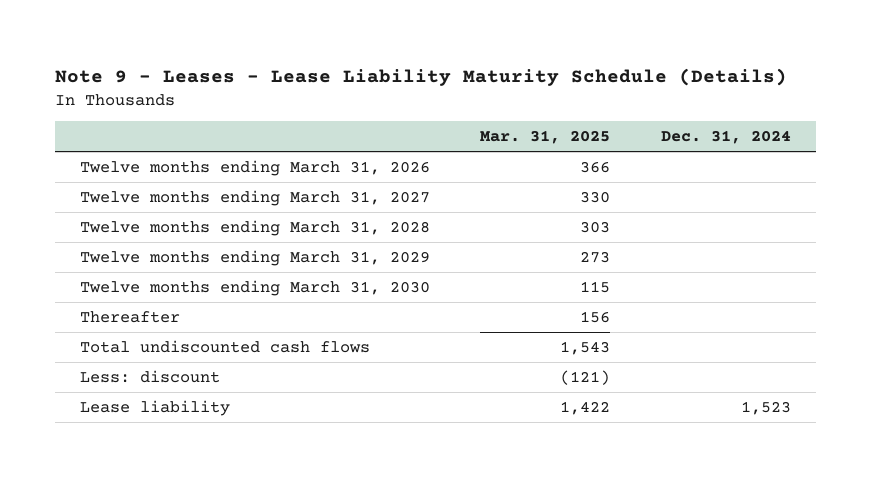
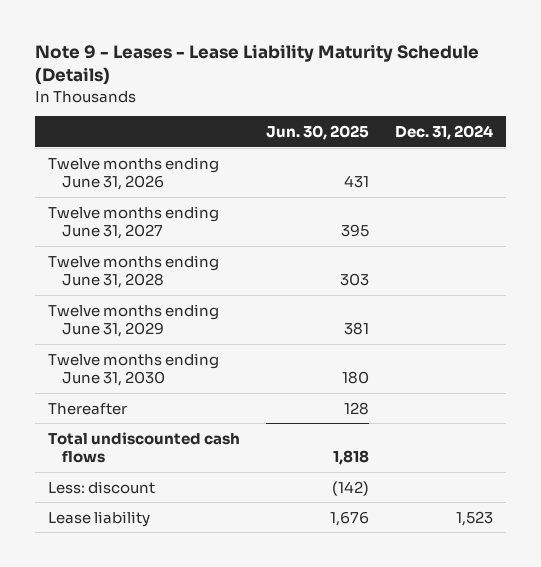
[480,130,611,145] Mar. 31, 2025 -> none
none -> [265,125,369,141] Jun. 30, 2025
[80,159,431,176] Twelve months ending March 31, 2026 -> [47,156,219,191] Twelve months ending June 31, 2026
[80,189,431,206] Twelve months ending March 31, 2027 -> [47,205,219,240] Twelve months ending June 31, 2027
[80,219,431,236] Twelve months ending March 31, 2028 -> [47,254,219,289] Twelve months ending June 31, 2028
[80,249,431,266] Twelve months ending March 31, 2029 -> [47,303,219,338] Twelve months ending June 31, 2029
[80,279,431,296] Twelve months ending March 31, 2030 -> [47,352,219,387] Twelve months ending June 31, 2030

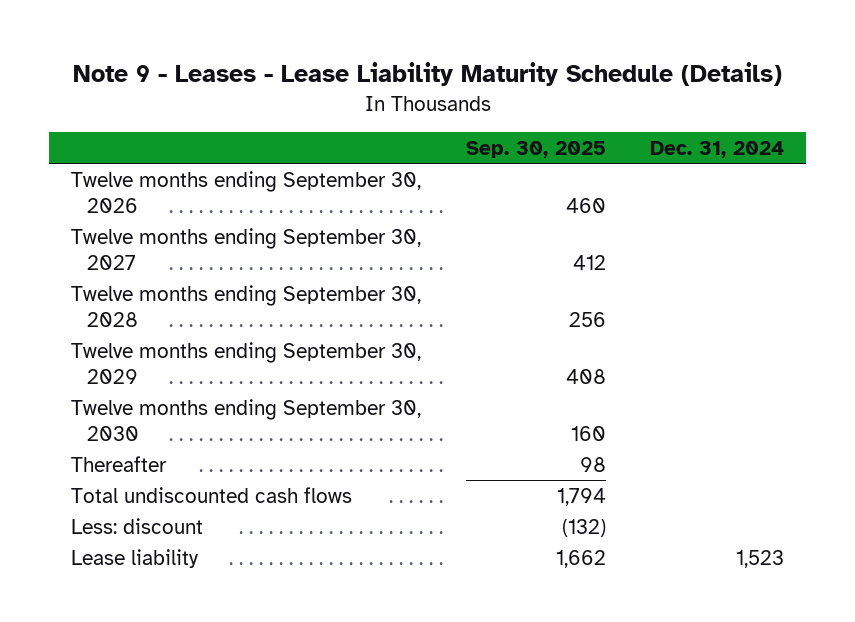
[265,125,369,141] Jun. 30, 2025 -> none
none -> [465,140,606,158] Sep. 30, 2025
[47,156,219,191] Twelve months ending June 31, 2026 -> [71,170,422,213] Twelve months ending September 30, 2026
[47,205,219,240] Twelve months ending June 31, 2027 -> [71,227,422,270] Twelve months ending September 30, 2027
[47,254,219,289] Twelve months ending June 31, 2028 -> [71,284,422,327] Twelve months ending September 30, 2028
[47,303,219,338] Twelve months ending June 31, 2029 -> [71,341,422,384] Twelve months ending September 30, 2029
[47,352,219,387] Twelve months ending June 31, 2030 -> [71,398,422,441] Twelve months ending September 30, 2030

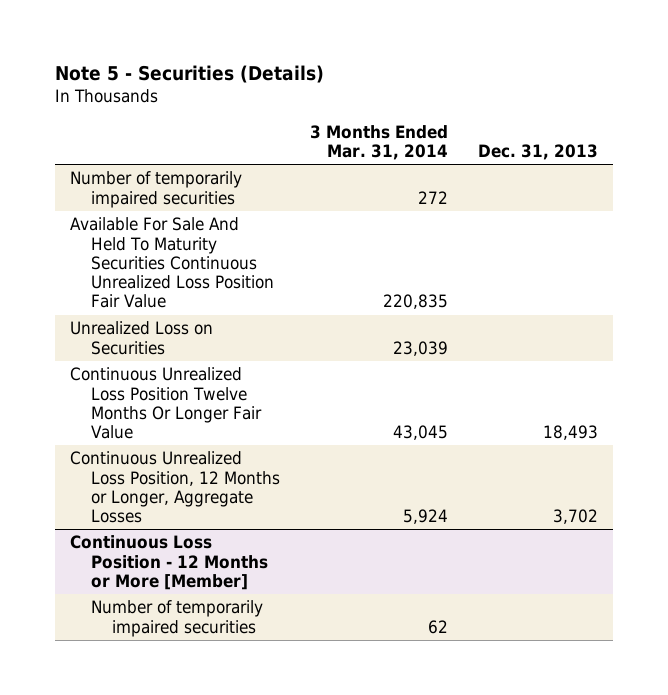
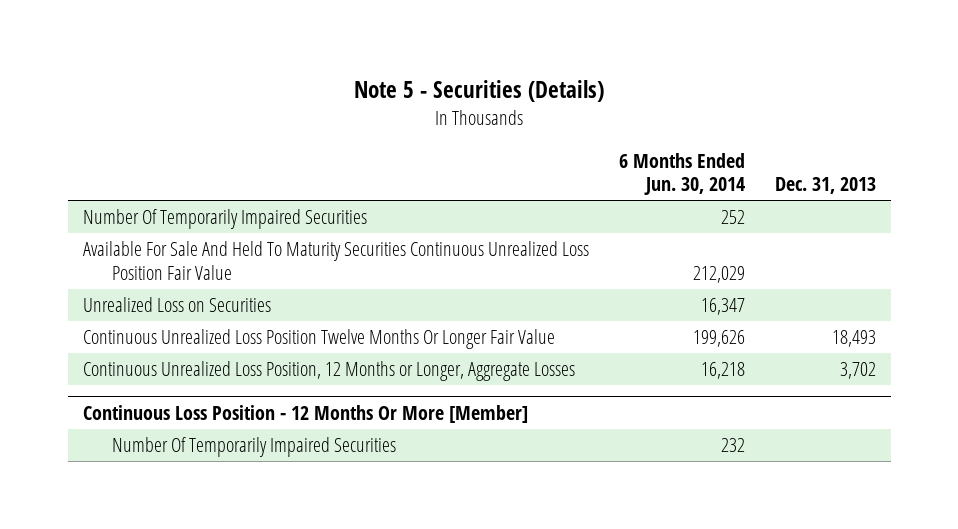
[310,124,449,160] 3 Months Ended Mar. 31, 2014 -> none
none -> [618,152,745,196] 6 Months Ended Jun. 30, 2014
[69,171,242,208] Number of temporarily impaired securities -> [82,209,367,230] Number Of Temporarily Impaired Securities
[69,535,268,590] Continuous Loss Position - 12 Months or More [Member] -> [82,404,528,423] Continuous Loss Position - 12 Months Or More [Member]
[90,600,263,637] Number of temporarily impaired securities -> [112,437,397,458] Number Of Temporarily Impaired Securities

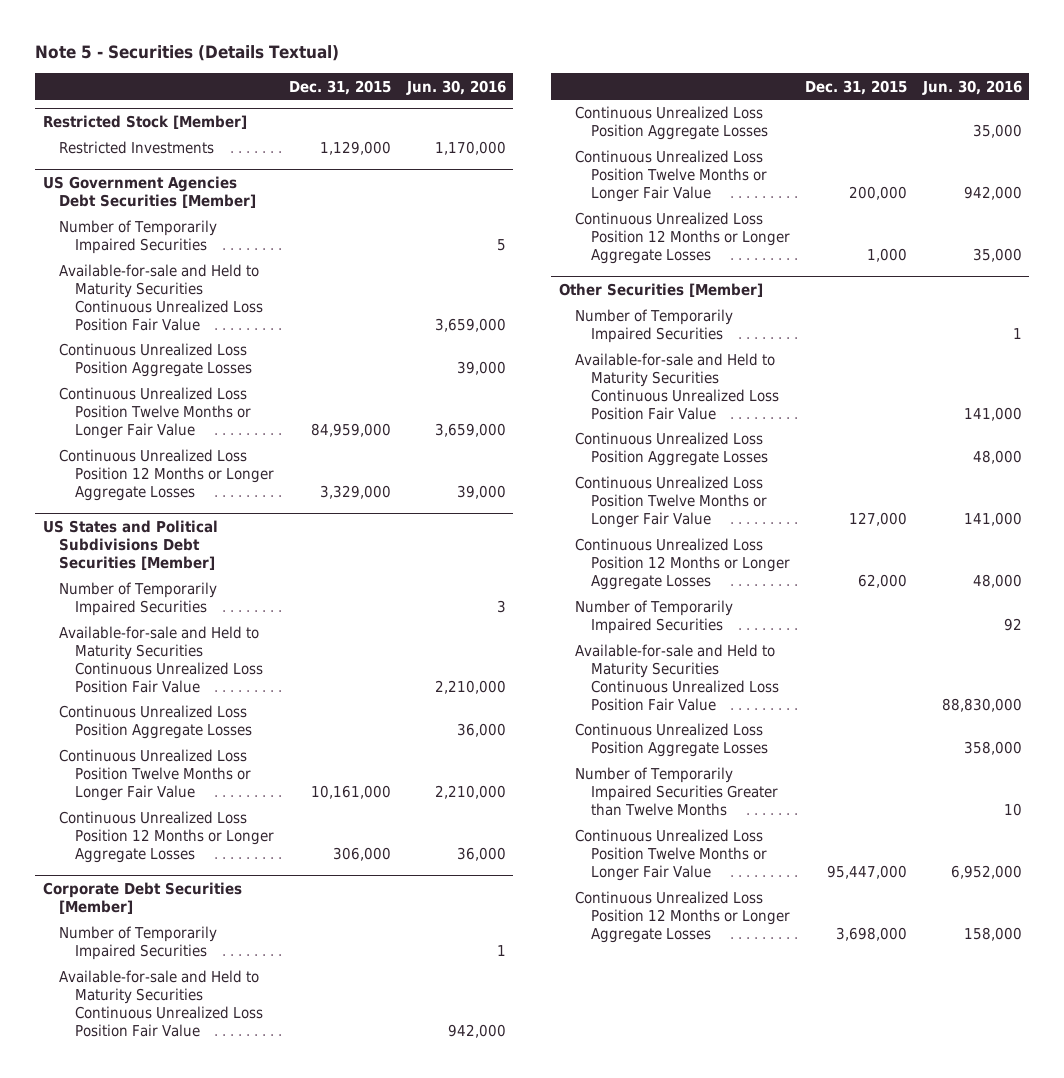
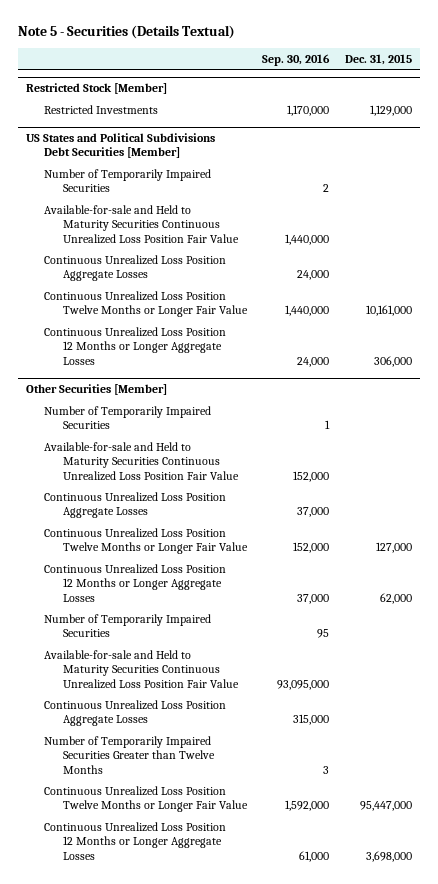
[405,79,506,95] Jun. 30, 2016 -> none
none -> [262,53,331,66] Sep. 30, 2016
[42,176,256,209] US Government Agencies Debt Securities [Member] -> none
[58,220,217,255] Number of Temporarily Impaired Securities -> none
[58,264,263,331] Available-for-sale and Held to Maturity Securities Continuous Unrealized Loss Position Fair Value -> none
[58,343,252,378] Continuous Unrealized Loss Position Aggregate Losses -> none
[58,387,251,440] Continuous Unrealized Loss Position Twelve Months or Longer Fair Value -> none
[58,449,274,502] Continuous Unrealized Loss Position 12 Months or Longer Aggregate Losses -> none
[42,882,242,915] Corporate Debt Securities [Member] -> none
[58,926,217,961] Number of Temporarily Impaired Securities -> none
[58,970,263,1037] Available-for-sale and Held to Maturity Securities Continuous Unrealized Loss Position Fair Value -> none
[574,106,768,141] Continuous Unrealized Loss Position Aggregate Losses -> none
[574,150,767,203] Continuous Unrealized Loss Position Twelve Months or Longer Fair Value -> none
[574,212,790,265] Continuous Unrealized Loss Position 12 Months or Longer Aggregate Losses -> none

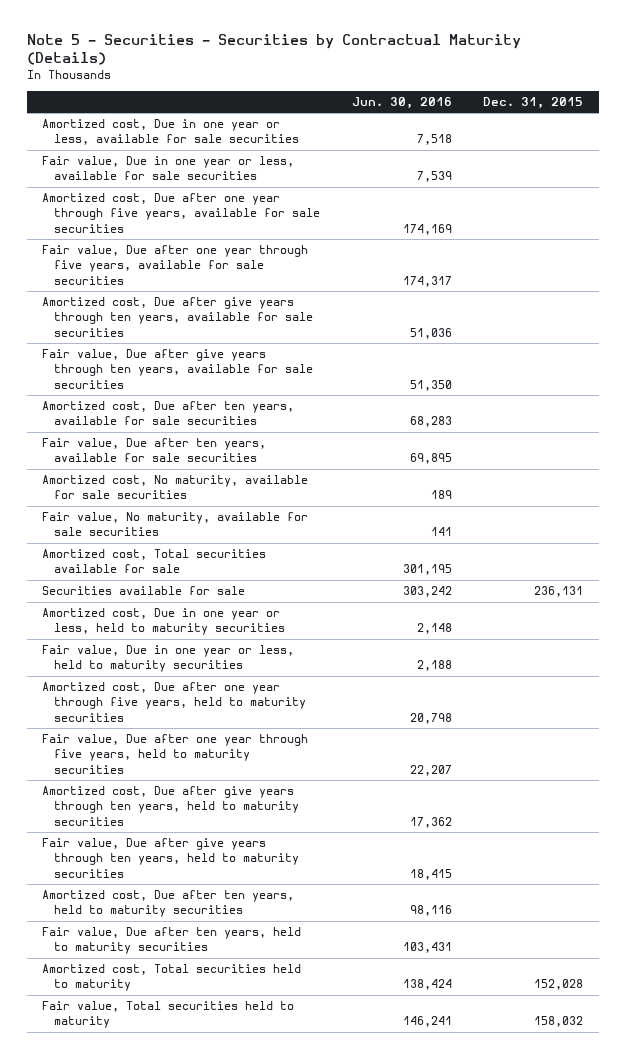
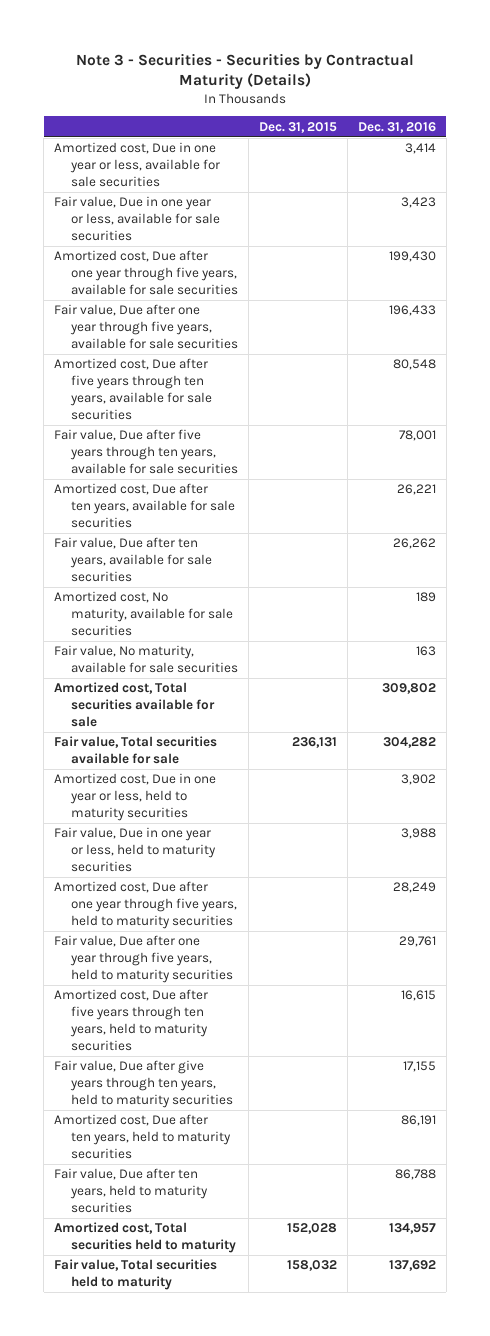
[26,33,521,66] Note 5 - Securities - Securities by Contractual Maturity (Details) -> [76,52,415,90] Note 3 - Securities - Securities by Contractual Maturity (Details)
[351,96,452,109] Jun. 30, 2016 -> none
none -> [357,121,436,133] Dec. 31, 2016
[42,297,313,337] Amortized cost, Due after give years through ten years, available for sale securities -> [54,358,212,421] Amortized cost, Due after five years through ten years, available for sale securities
[42,349,313,389] Fair value, Due after give years through ten years, available for sale securities -> [54,429,238,475] Fair value, Due after five years through ten years, available for sale securities
[42,586,246,596] Securities available for sale -> [54,736,218,765] Fair value, Total securities available for sale
[42,786,299,826] Amortized cost, Due after give years through ten years, held to maturity securities -> [54,989,209,1052] Amortized cost, Due after five years through ten years, held to maturity securities

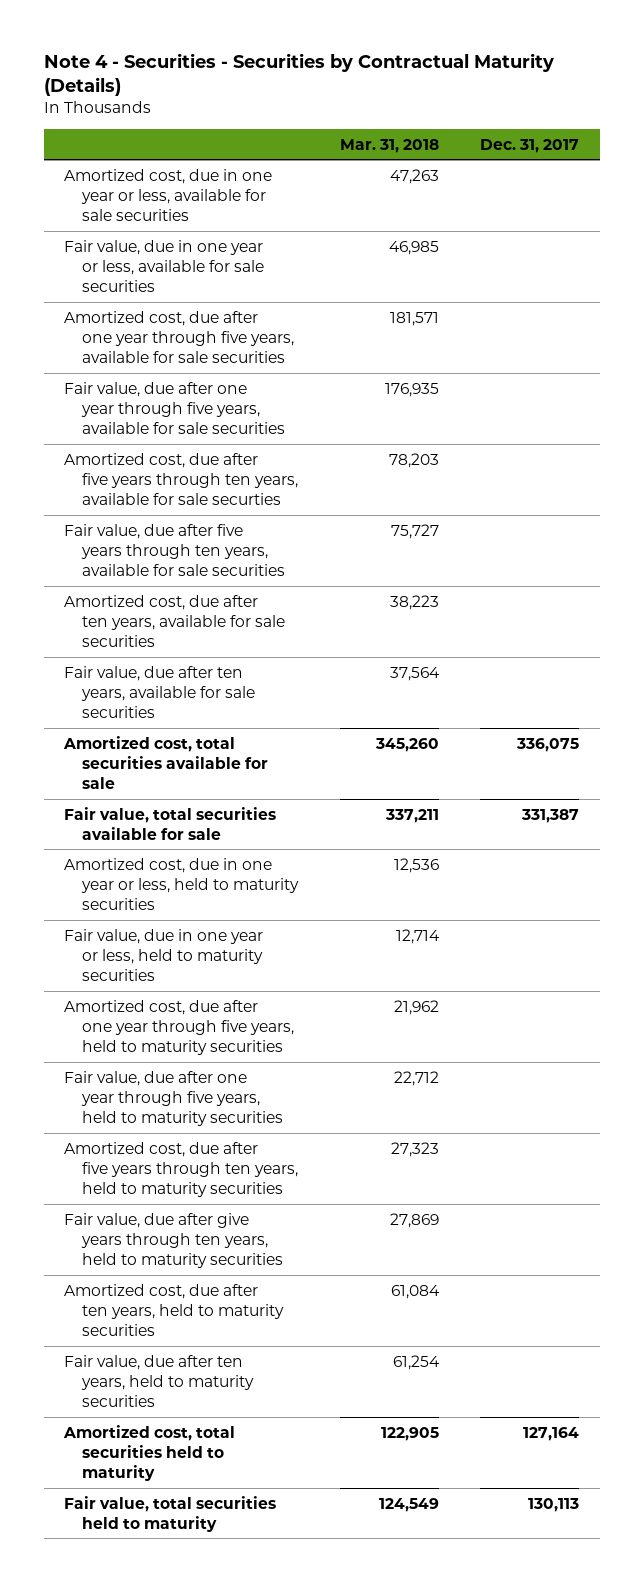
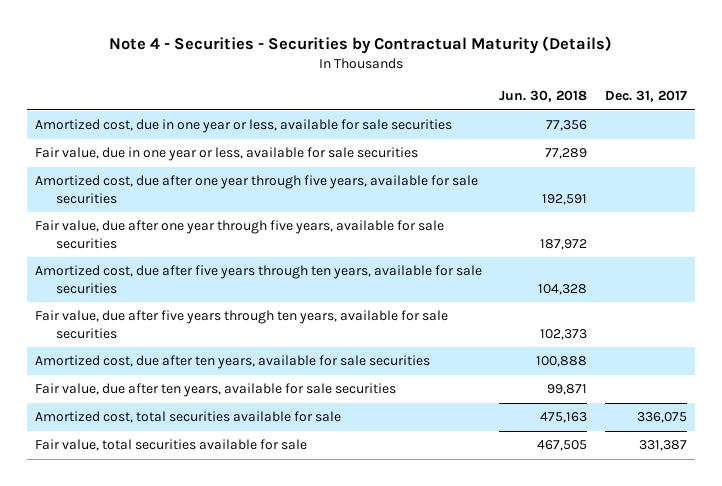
[339,138,439,153] Mar. 31, 2018 -> none
none -> [499,90,588,103] Jun. 30, 2018
[64,452,299,505] Amortized cost, due after five years through ten years, available for sale securties -> [35,265,483,294] Amortized cost, due after five years through ten years, available for sale securities
[64,857,300,910] Amortized cost, due in one year or less, held to maturity securities -> none
[64,928,264,981] Fair value, due in one year or less, held to maturity securities -> none
[64,999,295,1055] Amortized cost, due after one year through five years, held to maturity securities -> none
[64,1070,284,1126] Fair value, due after one year through five years, held to maturity securities -> none
[64,1141,299,1197] Amortized cost, due after five years through ten years, held to maturity securities -> none
[64,1212,284,1268] Fair value, due after give years through ten years, held to maturity securities -> none
[64,1283,285,1336] Amortized cost, due after ten years, held to maturity securities -> none
[64,1354,255,1407] Fair value, due after ten years, held to maturity securities -> none
[63,1424,236,1481] Amortized cost, total securities held to maturity -> none
[64,1495,277,1532] Fair value, total securities held to maturity -> none

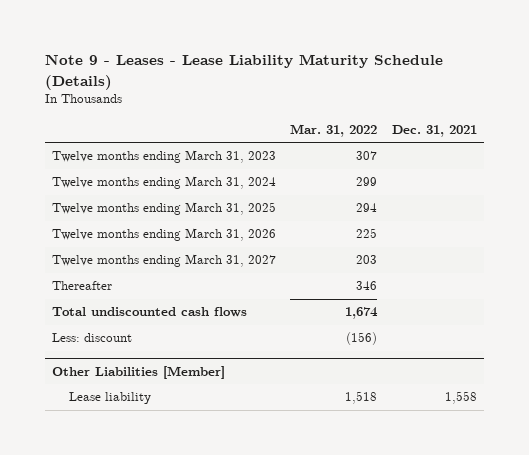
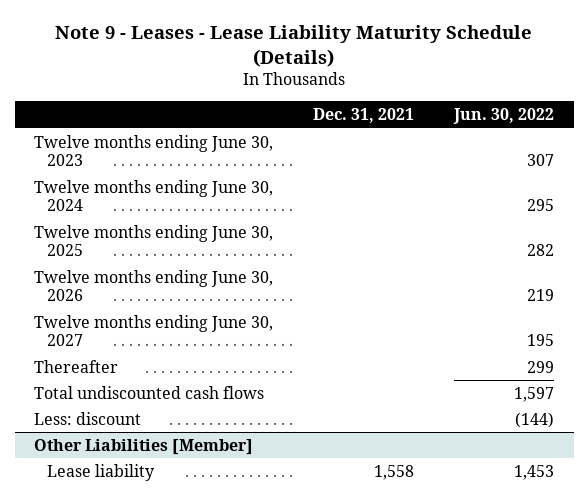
[290,123,378,137] Mar. 31, 2022 -> none
none -> [452,108,554,125] Jun. 30, 2022
[51,150,276,164] Twelve months ending March 31, 2023 -> [34,134,274,167] Twelve months ending June 30, 2023
[51,176,276,190] Twelve months ending March 31, 2024 -> [34,179,274,212] Twelve months ending June 30, 2024
[51,202,276,216] Twelve months ending March 31, 2025 -> [34,224,274,257] Twelve months ending June 30, 2025
[51,228,276,242] Twelve months ending March 31, 2026 -> [34,269,274,302] Twelve months ending June 30, 2026
[51,254,276,268] Twelve months ending March 31, 2027 -> [34,314,274,347] Twelve months ending June 30, 2027

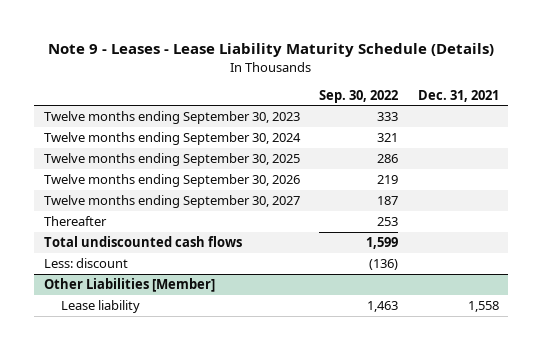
[452,108,554,125] Jun. 30, 2022 -> none
none -> [319,89,399,103] Sep. 30, 2022
[34,134,274,167] Twelve months ending June 30, 2023 -> [43,111,300,125] Twelve months ending September 30, 2023
[34,179,274,212] Twelve months ending June 30, 2024 -> [43,132,301,146] Twelve months ending September 30, 2024
[34,224,274,257] Twelve months ending June 30, 2025 -> [43,153,300,167] Twelve months ending September 30, 2025
[34,269,274,302] Twelve months ending June 30, 2026 -> [43,174,300,188] Twelve months ending September 30, 2026
[34,314,274,347] Twelve months ending June 30, 2027 -> [43,195,300,209] Twelve months ending September 30, 2027

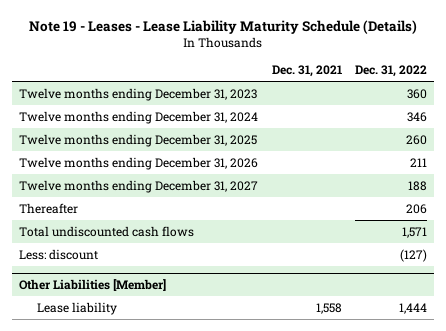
[48,43,495,58] Note 9 - Leases - Lease Liability Maturity Schedule (Details) -> [29,19,418,34] Note 19 - Leases - Lease Liability Maturity Schedule (Details)
[319,89,399,103] Sep. 30, 2022 -> none
none -> [355,64,428,77] Dec. 31, 2022
[43,111,300,125] Twelve months ending September 30, 2023 -> [19,87,258,101] Twelve months ending December 31, 2023
[43,132,301,146] Twelve months ending September 30, 2024 -> [19,110,259,124] Twelve months ending December 31, 2024
[43,153,300,167] Twelve months ending September 30, 2025 -> [19,133,258,147] Twelve months ending December 31, 2025
[43,174,300,188] Twelve months ending September 30, 2026 -> [19,156,259,170] Twelve months ending December 31, 2026
[43,195,300,209] Twelve months ending September 30, 2027 -> [19,179,259,193] Twelve months ending December 31, 2027

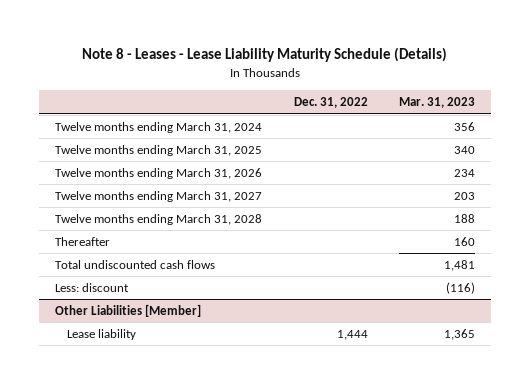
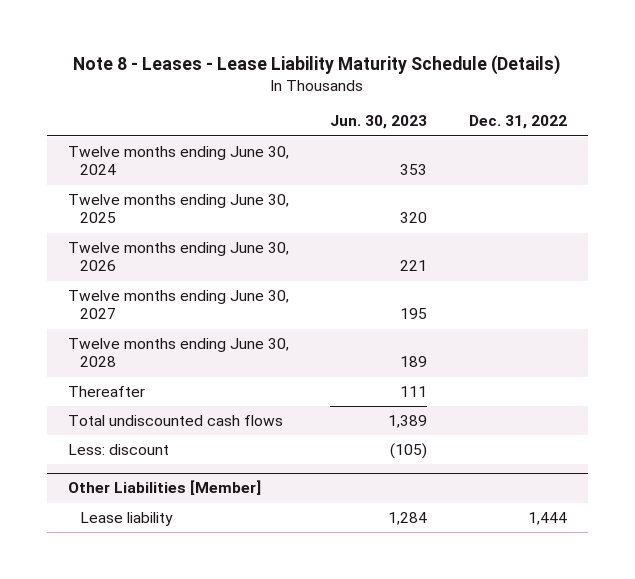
[399,97,476,109] Mar. 31, 2023 -> none
none -> [330,115,428,130] Jun. 30, 2023
[54,121,262,133] Twelve months ending March 31, 2024 -> [67,146,289,176] Twelve months ending June 30, 2024
[54,144,262,156] Twelve months ending March 31, 2025 -> [67,194,289,224] Twelve months ending June 30, 2025
[54,167,262,179] Twelve months ending March 31, 2026 -> [67,242,289,272] Twelve months ending June 30, 2026
[54,190,262,202] Twelve months ending March 31, 2027 -> [67,290,289,320] Twelve months ending June 30, 2027
[54,213,262,225] Twelve months ending March 31, 2028 -> [67,338,289,368] Twelve months ending June 30, 2028

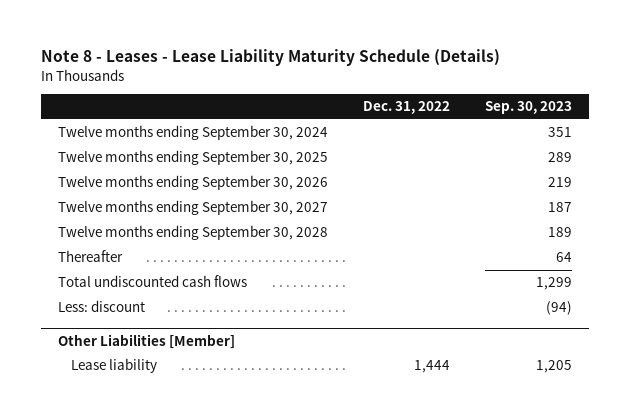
[330,115,428,130] Jun. 30, 2023 -> none
none -> [484,101,572,115] Sep. 30, 2023
[67,146,289,176] Twelve months ending June 30, 2024 -> [58,125,329,141] Twelve months ending September 30, 2024
[67,194,289,224] Twelve months ending June 30, 2025 -> [58,150,329,166] Twelve months ending September 30, 2025
[67,242,289,272] Twelve months ending June 30, 2026 -> [58,175,329,191] Twelve months ending September 30, 2026
[67,290,289,320] Twelve months ending June 30, 2027 -> [58,200,329,216] Twelve months ending September 30, 2027
[67,338,289,368] Twelve months ending June 30, 2028 -> [58,225,329,241] Twelve months ending September 30, 2028

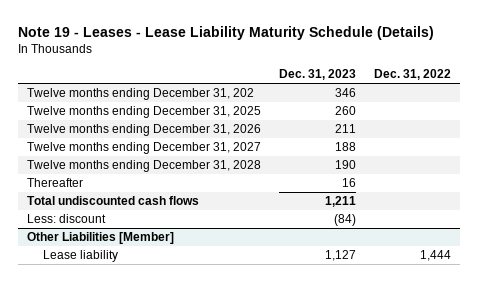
[40,49,500,67] Note 8 - Leases - Lease Liability Maturity Schedule (Details) -> [17,25,434,40] Note 19 - Leases - Lease Liability Maturity Schedule (Details)
[484,101,572,115] Sep. 30, 2023 -> none
none -> [278,69,356,81] Dec. 31, 2023
[58,125,329,141] Twelve months ending September 30, 2024 -> [26,88,254,101] Twelve months ending December 31, 202
[58,150,329,166] Twelve months ending September 30, 2025 -> [26,106,261,119] Twelve months ending December 31, 2025
[58,175,329,191] Twelve months ending September 30, 2026 -> [26,124,261,137] Twelve months ending December 31, 2026
[58,200,329,216] Twelve months ending September 30, 2027 -> [26,142,261,155] Twelve months ending December 31, 2027
[58,225,329,241] Twelve months ending September 30, 2028 -> [26,160,261,173] Twelve months ending December 31, 2028

